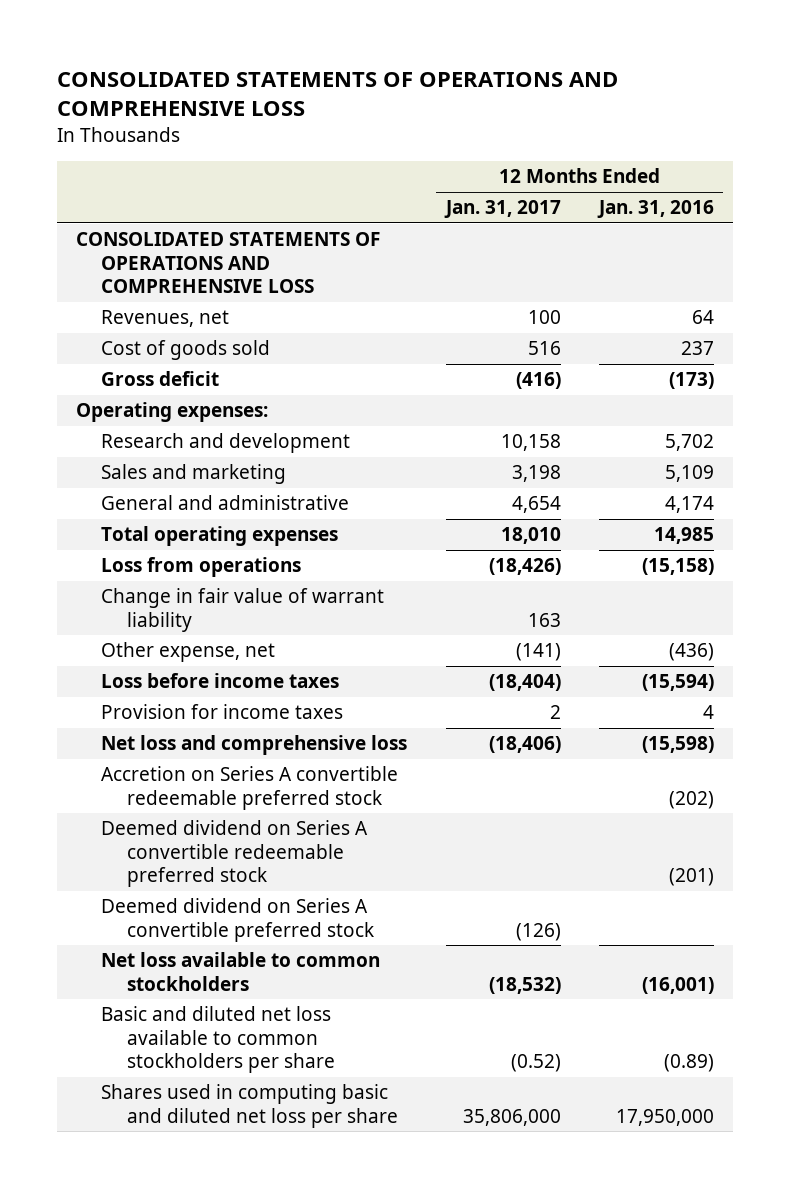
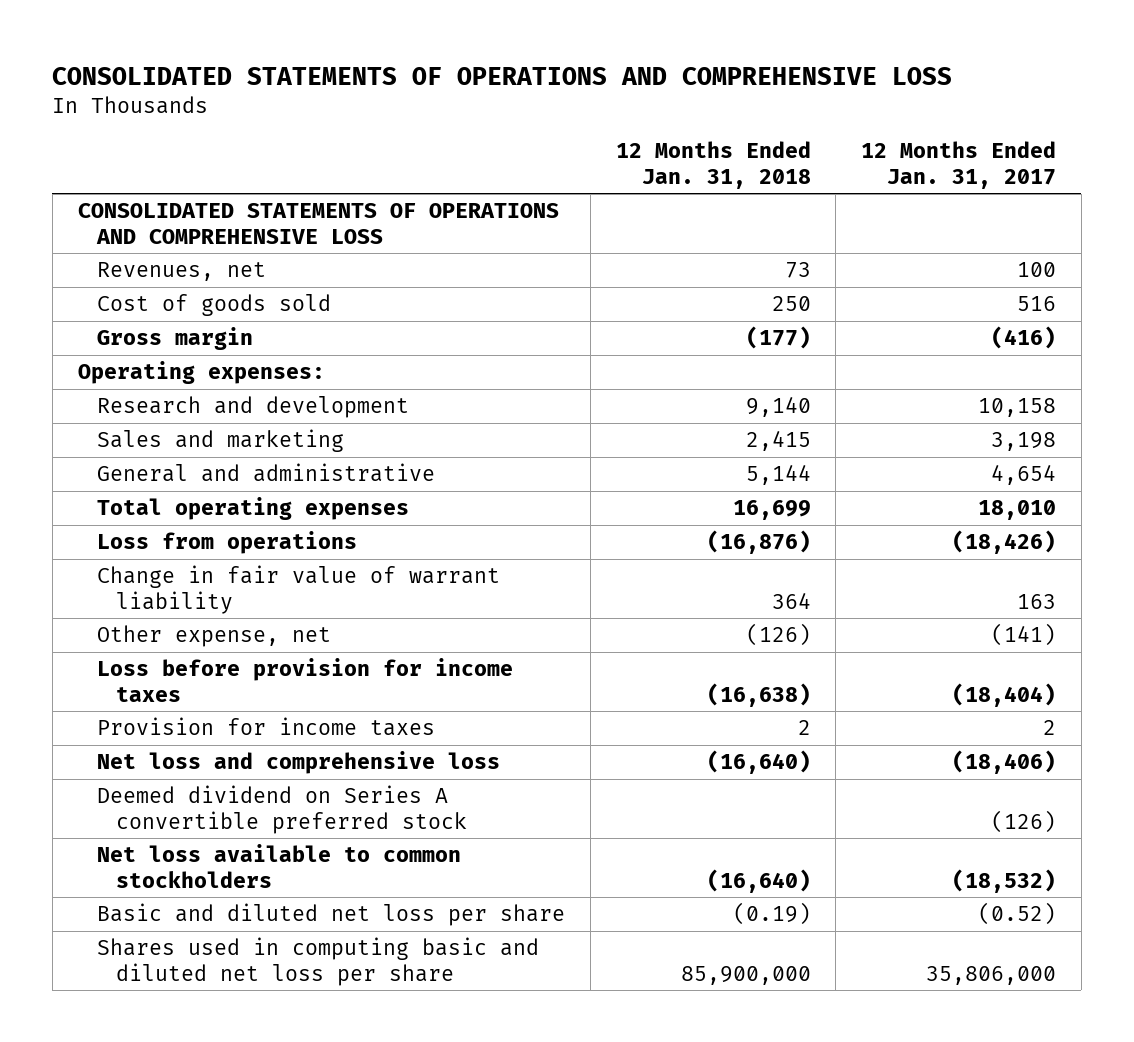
[596,200,714,219] Jan. 31, 2016 -> none
none -> [615,141,811,189] 12 Months Ended Jan. 31, 2018
[101,371,220,387] Gross deficit -> [96,327,253,351] Gross margin
[101,673,340,689] Loss before income taxes -> [96,658,513,702] Loss before provision for income taxes
[101,766,399,810] Accretion on Series A convertible redeemable preferred stock -> none
[101,820,369,888] Deemed dividend on Series A convertible redeemable preferred stock -> none
[101,1006,335,1074] Basic and diluted net loss available to common stockholders per share -> [96,903,565,927] Basic and diluted net loss per share

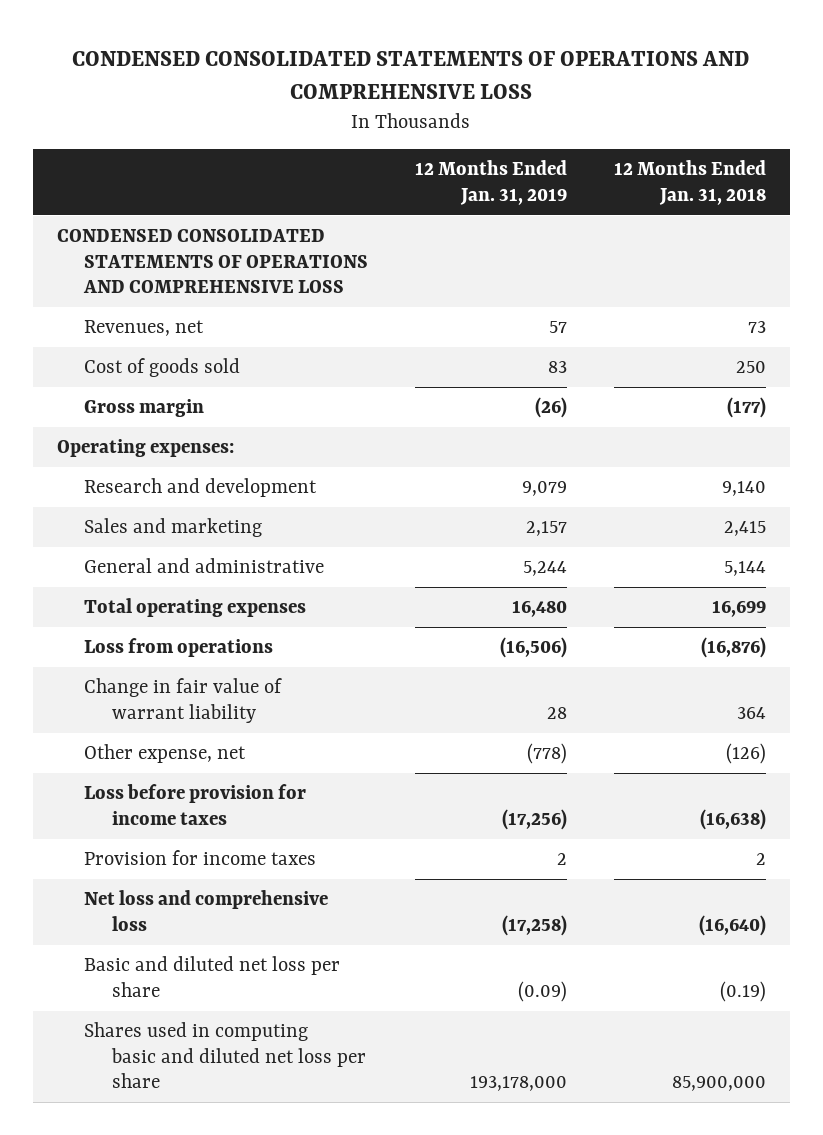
[52,66,953,85] CONSOLIDATED STATEMENTS OF OPERATIONS AND COMPREHENSIVE LOSS -> [72,51,750,100] CONDENSED CONSOLIDATED STATEMENTS OF OPERATIONS AND COMPREHENSIVE LOSS
[861,141,1057,189] 12 Months Ended Jan. 31, 2017 -> none
none -> [415,160,568,205] 12 Months Ended Jan. 31, 2019
[77,203,559,244] CONSOLIDATED STATEMENTS OF OPERATIONS AND COMPREHENSIVE LOSS -> [56,229,369,294] CONDENSED CONSOLIDATED STATEMENTS OF OPERATIONS AND COMPREHENSIVE LOSS
[96,785,468,834] Deemed dividend on Series A convertible preferred stock -> none
[96,844,461,888] Net loss available to common stockholders -> none

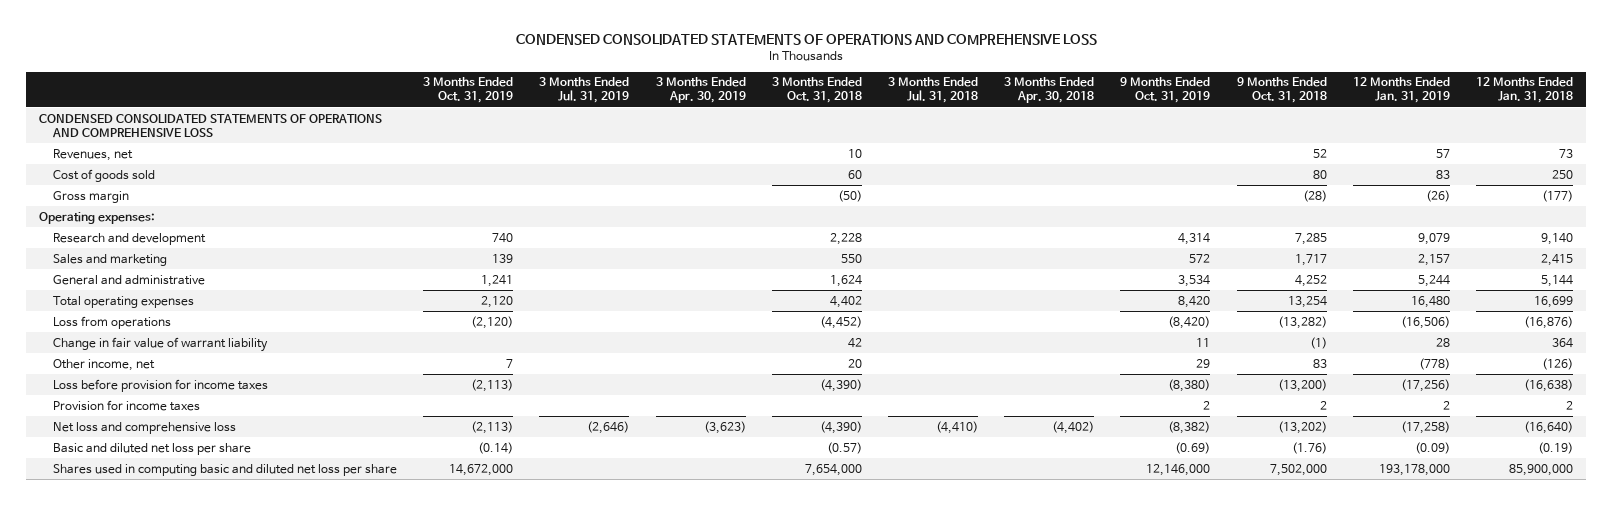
none -> [423,77,514,104] 3 Months Ended Oct. 31, 2019
none -> [539,77,630,104] 3 Months Ended Jul. 31, 2019
none -> [655,77,746,104] 3 Months Ended Apr. 30, 2019
none -> [771,77,862,104] 3 Months Ended Oct. 31, 2018
none -> [887,77,978,104] 3 Months Ended Jul. 31, 2018
none -> [1004,77,1095,104] 3 Months Ended Apr. 30, 2018
none -> [1120,77,1211,104] 9 Months Ended Oct. 31, 2019
none -> [1236,77,1327,104] 9 Months Ended Oct. 31, 2018
[84,744,247,764] Other expense, net -> [52,358,155,371] Other income, net

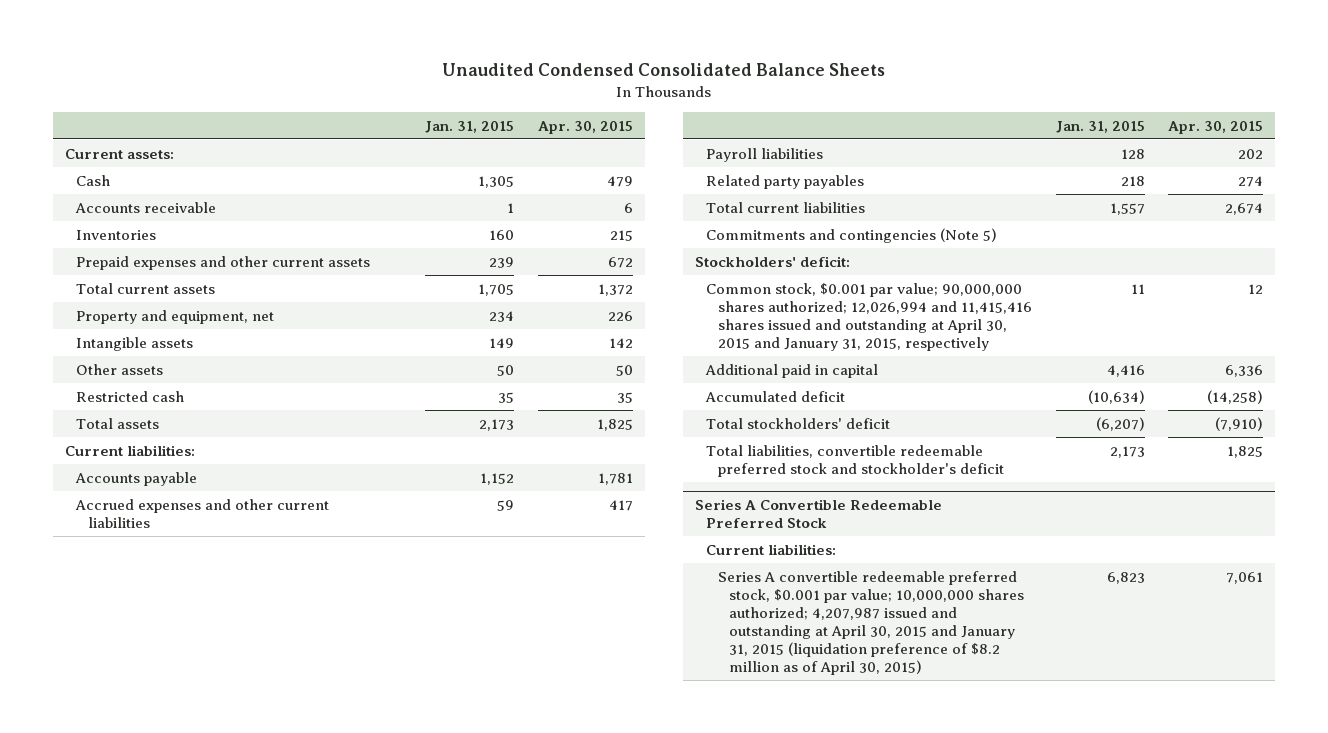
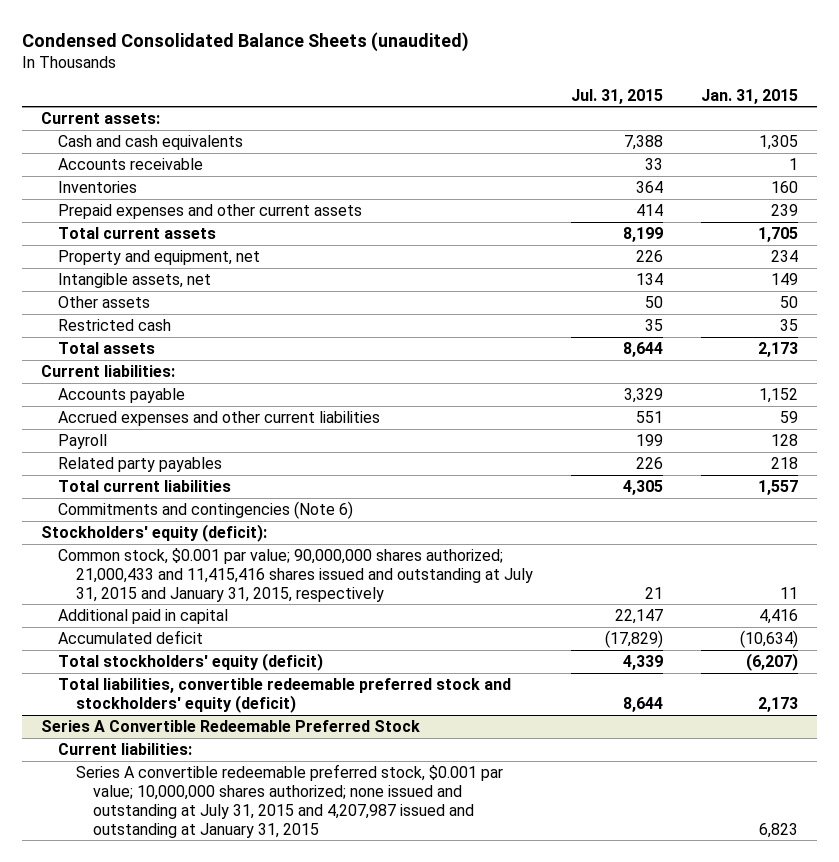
[442,63,886,77] Unaudited Condensed Consolidated Balance Sheets -> [22,31,470,52] Condensed Consolidated Balance Sheets (unaudited)
[538,120,634,134] Apr. 30, 2015 -> none
none -> [570,88,663,104] Jul. 31, 2015
[76,174,111,186] Cash -> [58,134,244,150] Cash and cash equivalents
[76,336,194,351] Intangible assets -> [58,272,212,288] Intangible assets, net
[706,147,824,162] Payroll liabilities -> [58,433,108,449] Payroll
[706,227,998,243] Commitments and contingencies (Note 5) -> [58,500,354,519] Commitments and contingencies (Note 6)
[694,255,850,267] Stockholders' deficit: -> [41,523,268,542] Stockholders' equity (deficit):
[706,282,1032,351] Common stock, $0.001 par value; 90,000,000 shares authorized; 12,026,994 and 11,415,416 shares issued and outstanding at April 30, 2015 and January 31, 2015, respectively -> [58,547,533,602] Common stock, $0.001 par value; 90,000,000 shares authorized; 21,000,433 and 11,415,416 shares issued and outstanding at July 31, 2015 and January 31, 2015, respectively
[706,417,891,429] Total stockholders' deficit -> [58,652,324,671] Total stockholders' equity (deficit)
[706,444,1004,477] Total liabilities, convertible redeemable preferred stock and stockholder's deficit -> [58,677,512,713] Total liabilities, convertible redeemable preferred stock and stockholders' equity (deficit)
[717,570,1025,676] Series A convertible redeemable preferred stock, $0.001 par value; 10,000,000 shares authorized; 4,207,987 issued and outstanding at April 30, 2015 and January 31, 2015 (liquidation preference of $8.2 million as of April 30, 2015) -> [75,763,503,838] Series A convertible redeemable preferred stock, $0.001 par value; 10,000,000 shares authorized; none issued and outstanding at July 31, 2015 and 4,207,987 issued and outstanding at January 31, 2015

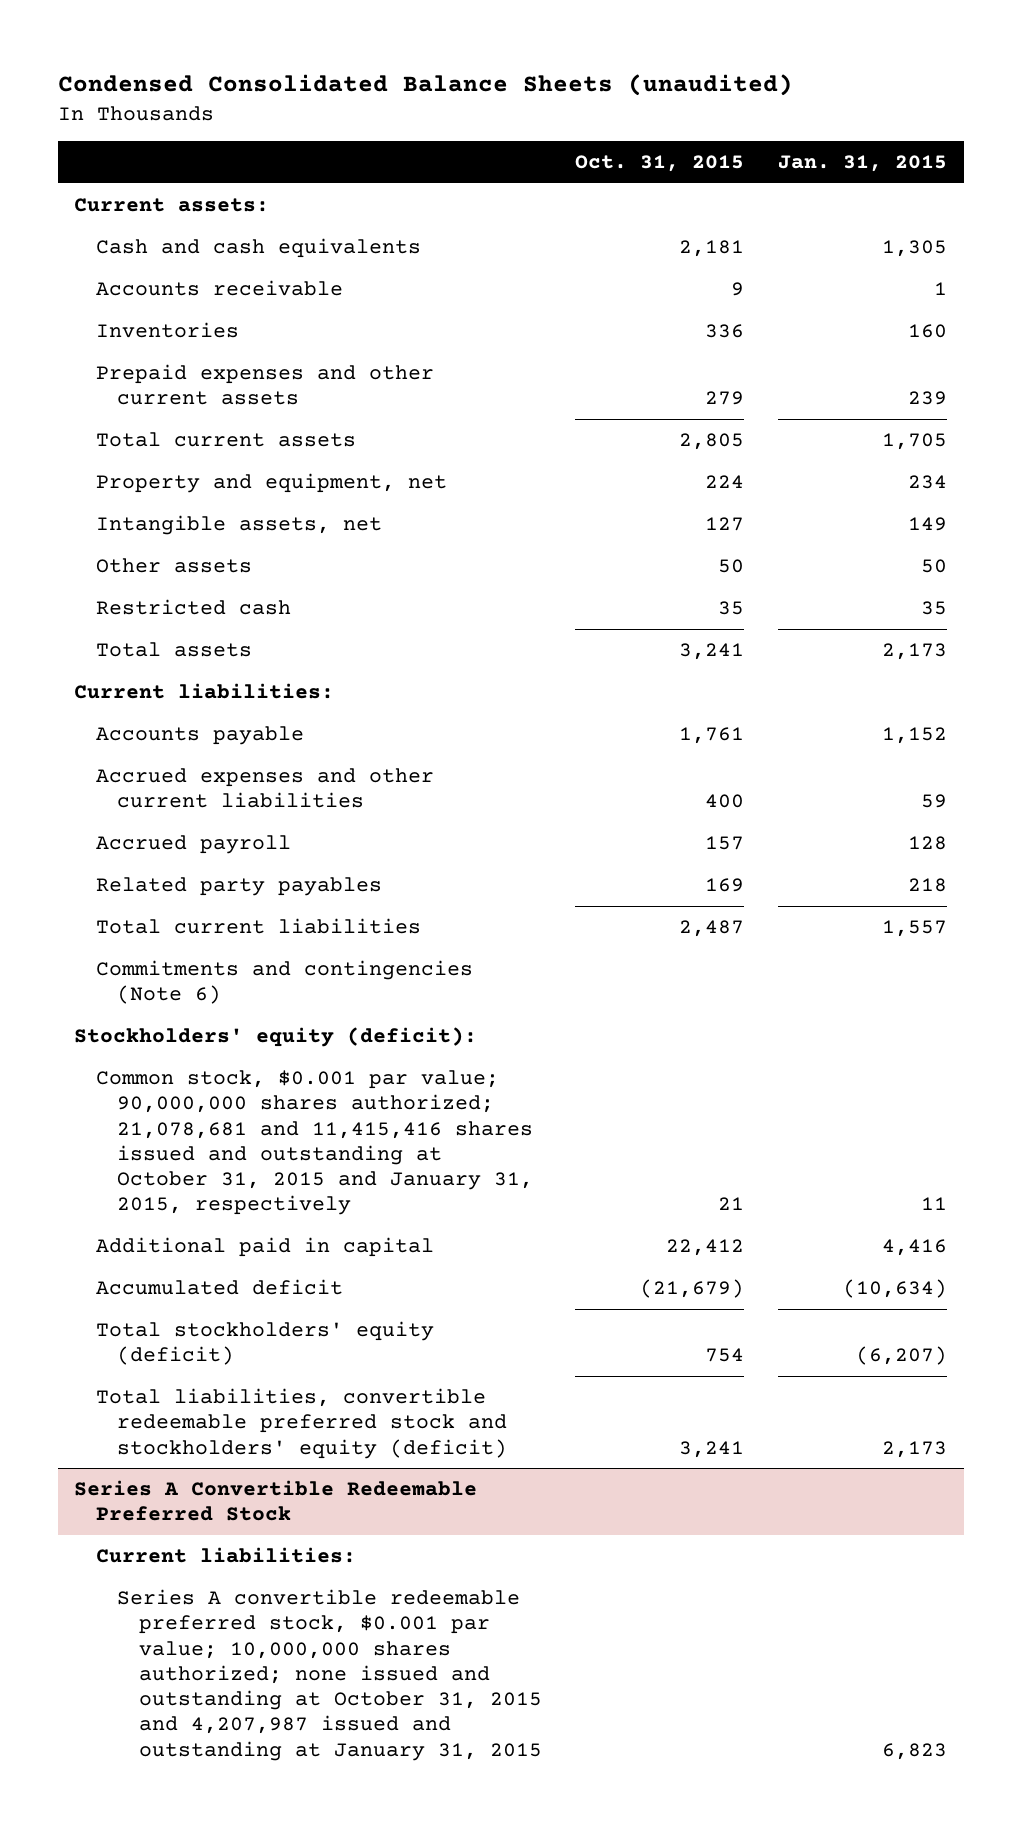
[570,88,663,104] Jul. 31, 2015 -> none
none -> [575,155,745,173] Oct. 31, 2015
[58,433,108,449] Payroll -> [95,835,291,855] Accrued payroll
[58,547,533,602] Common stock, $0.001 par value; 90,000,000 shares authorized; 21,000,433 and 11,415,416 shares issued and outstanding at July 31, 2015 and January 31, 2015, respectively -> [95,1070,534,1216] Common stock, $0.001 par value; 90,000,000 shares authorized; 21,078,681 and 11,415,416 shares issued and outstanding at October 31, 2015 and January 31, 2015, respectively
[75,763,503,838] Series A convertible redeemable preferred stock, $0.001 par value; 10,000,000 shares authorized; none issued and outstanding at July 31, 2015 and 4,207,987 issued and outstanding at January 31, 2015 -> [117,1589,542,1761] Series A convertible redeemable preferred stock, $0.001 par value; 10,000,000 shares authorized; none issued and outstanding at October 31, 2015 and 4,207,987 issued and outstanding at January 31, 2015

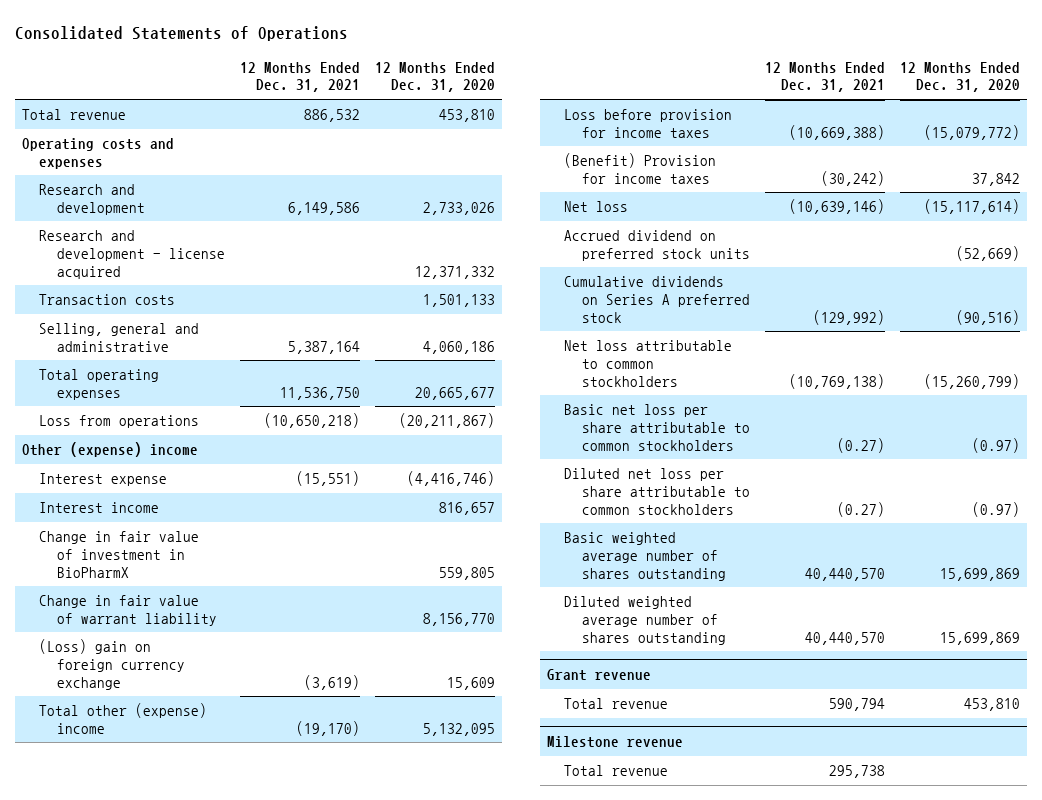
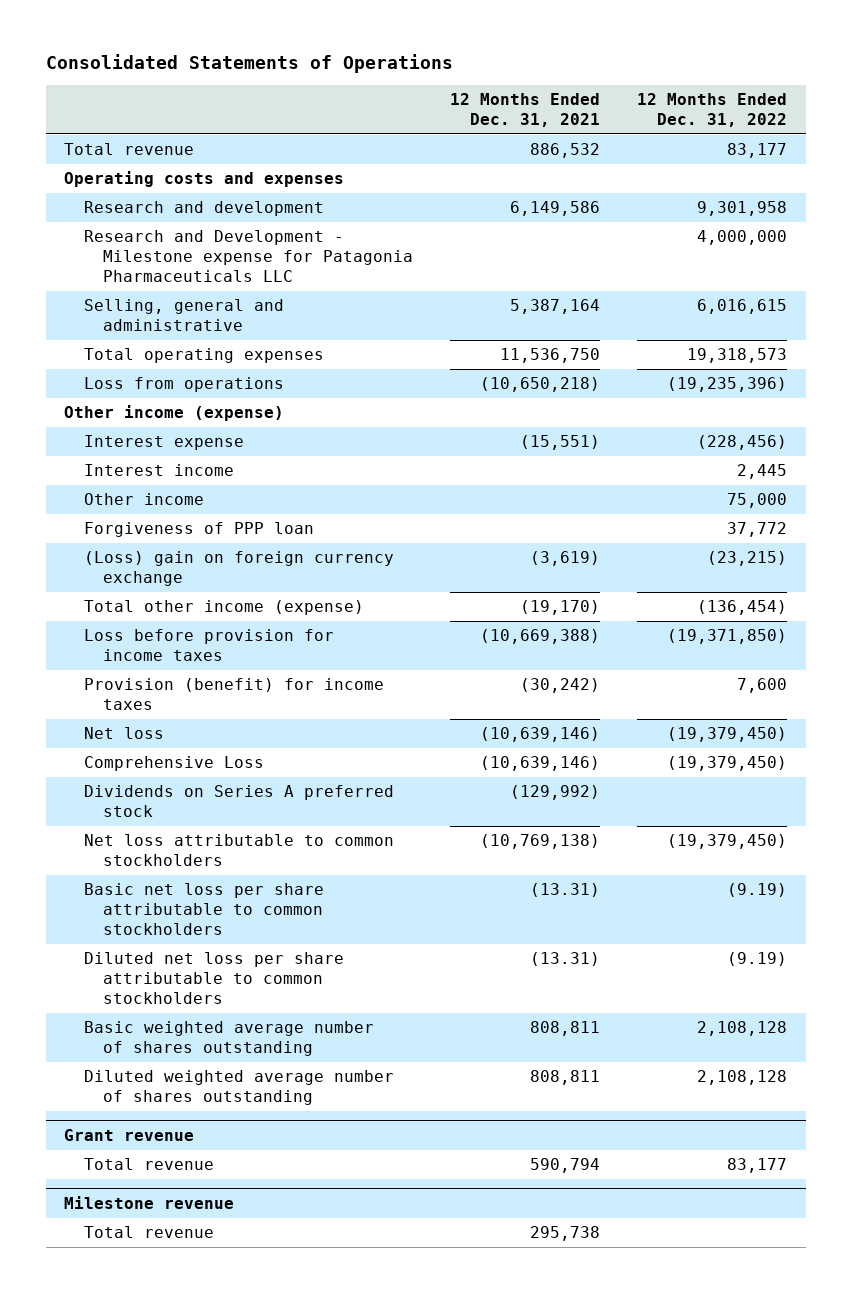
[374,61,495,93] 12 Months Ended Dec. 31, 2020 -> none
none -> [637,92,788,127] 12 Months Ended Dec. 31, 2022
[39,230,225,279] Research and development - license acquired -> none
[39,294,176,306] Transaction costs -> none
none -> [83,230,414,283] Research and Development - Milestone expense for Patagonia Pharmaceuticals LLC
[22,442,199,458] Other (expense) income -> [64,405,285,422] Other income (expense)
[39,531,200,578] Change in fair value of investment in BioPharmX -> none
[39,595,217,626] Change in fair value of warrant liability -> none
none -> [83,493,204,506] Other income
none -> [83,522,314,538] Forgiveness of PPP loan
[39,703,208,734] Total other (expense) income -> [83,600,364,616] Total other income (expense)
[564,153,717,184] (Benefit) Provision for income taxes -> [83,678,384,711] Provision (benefit) for income taxes
[564,230,750,261] Accrued dividend on preferred stock units -> none
none -> [83,756,264,772] Comprehensive Loss
[564,276,750,323] Cumulative dividends on Series A preferred stock -> [83,785,394,818] Dividends on Series A preferred stock
[836,437,885,453] (0.27) -> [530,883,601,898] (13.31)
[836,501,885,517] (0.27) -> [530,952,601,967] (13.31)
[804,567,885,581] 40,440,570 -> [530,1021,601,1037] 808,811
[804,631,885,645] 40,440,570 -> [530,1070,601,1086] 808,811

